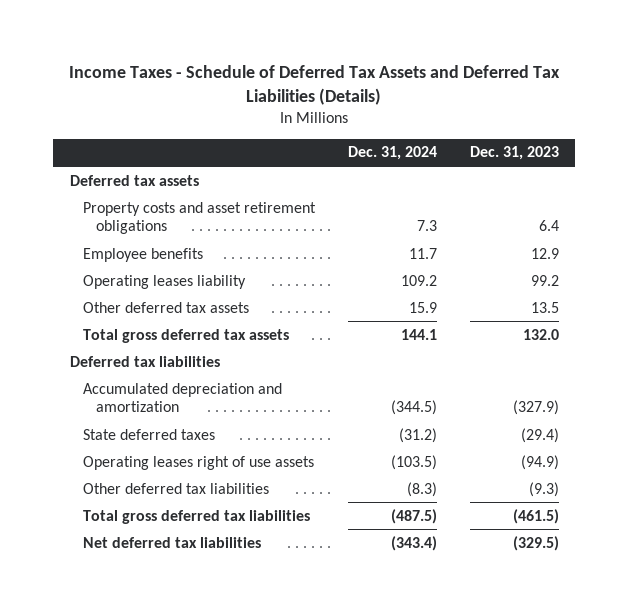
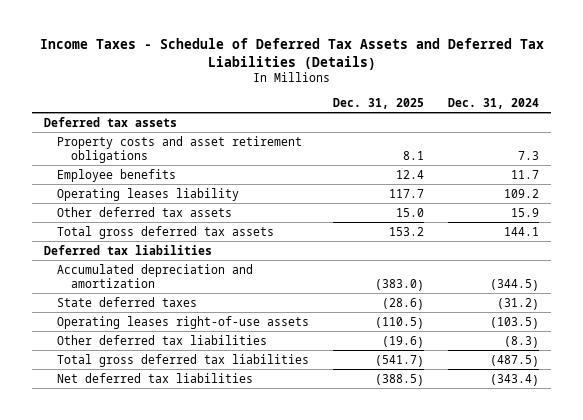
[469,146,559,161] Dec. 31, 2023 -> none
none -> [333,97,425,109] Dec. 31, 2025
[83,455,315,470] Operating leases right of use assets -> [57,315,310,329] Operating leases right-of-use assets

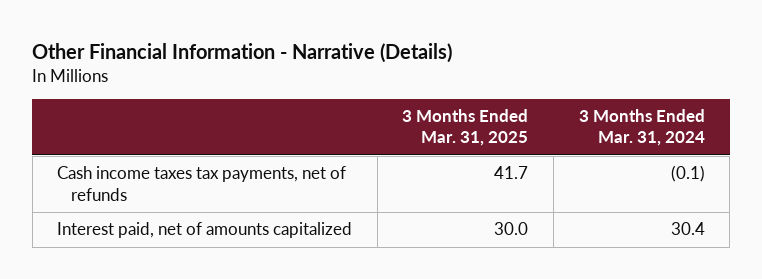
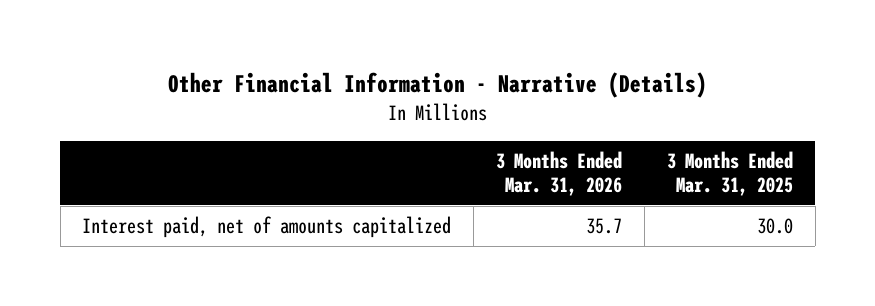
[578,109,705,147] 3 Months Ended Mar. 31, 2024 -> none
none -> [496,150,623,197] 3 Months Ended Mar. 31, 2026
[57,166,347,201] Cash income taxes tax payments, net of refunds -> none

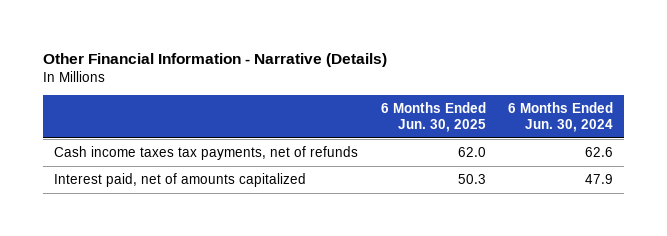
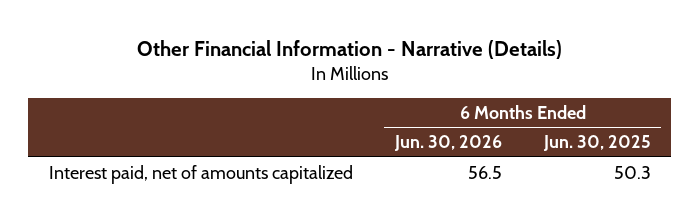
[507,101,613,133] 6 Months Ended Jun. 30, 2024 -> none
none -> [393,135,502,152] Jun. 30, 2026
[54,145,359,160] Cash income taxes tax payments, net of refunds -> none

